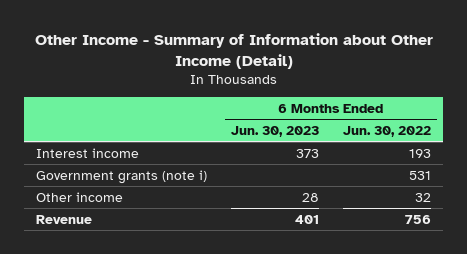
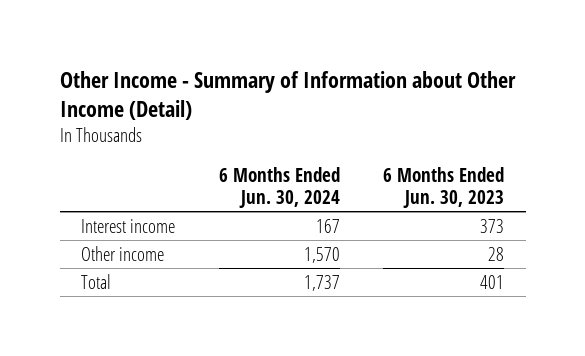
[342,126,431,138] Jun. 30, 2022 -> none
none -> [218,166,340,208] 6 Months Ended Jun. 30, 2024
[36,169,208,184] Government grants (note i) -> none
[36,214,93,224] Revenue -> [81,273,112,289] Total

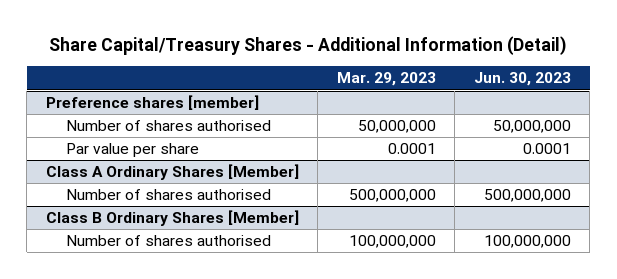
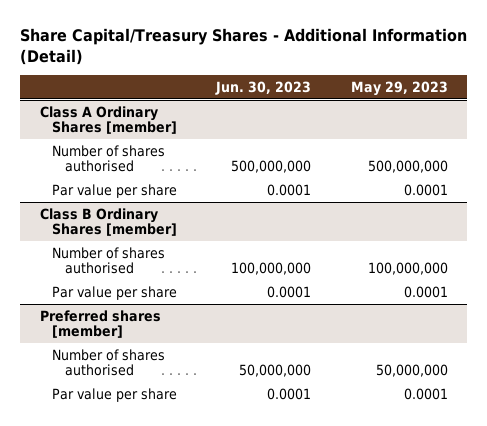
[336,72,436,87] Mar. 29, 2023 -> none
none -> [350,81,448,97] May 29, 2023
[45,95,259,111] Preference shares [member] -> none
[66,120,272,132] Number of shares authorised -> none
[66,143,200,158] Par value per share -> none
[45,164,299,181] Class A Ordinary Shares [Member] -> [39,105,178,135] Class A Ordinary Shares [member]
none -> [52,183,178,198] Par value per share
[45,210,299,227] Class B Ordinary Shares [Member] -> [39,207,178,237] Class B Ordinary Shares [member]
none -> [52,285,178,300] Par value per share
none -> [39,309,161,339] Preferred shares [member]
none -> [52,348,166,377] Number of shares authorised
none -> [52,387,178,402] Par value per share

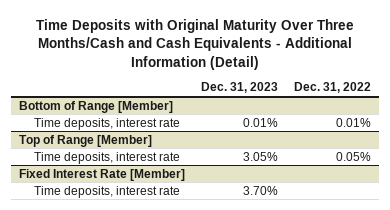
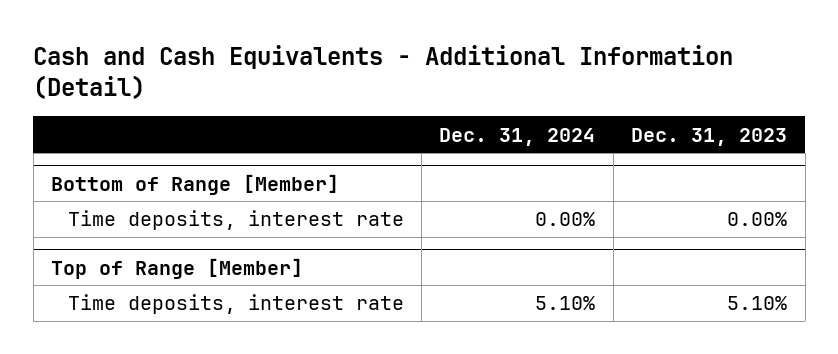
[35,18,354,70] Time Deposits with Original Maturity Over Three Months/Cash and Cash Equivalents - Additional Information (Detail) -> [33,44,734,100] Cash and Cash Equivalents - Additional Information (Detail)
[293,82,371,94] Dec. 31, 2022 -> none
none -> [439,127,596,146] Dec. 31, 2024
[242,117,278,127] 0.01% -> [727,212,788,227] 0.00%
[19,168,186,181] Fixed Interest Rate [Member] -> none
[33,185,180,198] Time deposits, interest rate -> none
[242,151,278,161] 3.05% -> [727,296,788,311] 5.10%

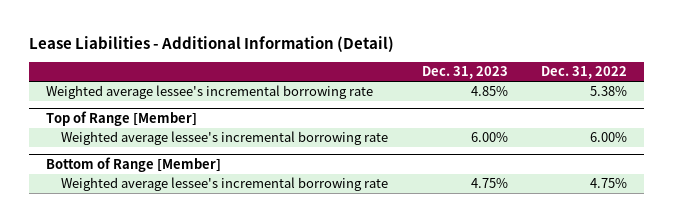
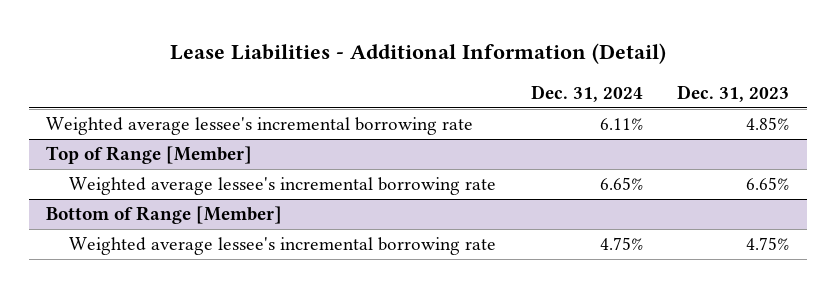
[541,66,628,80] Dec. 31, 2022 -> none
none -> [530,84,643,102] Dec. 31, 2024
[470,132,508,143] 6.00% -> [746,177,790,191] 6.65%

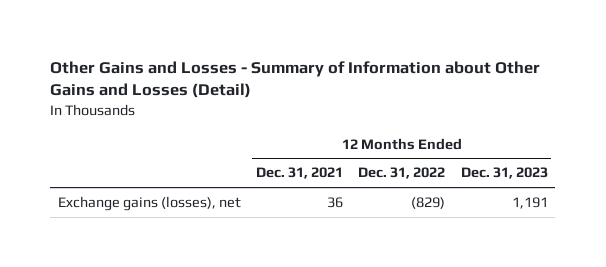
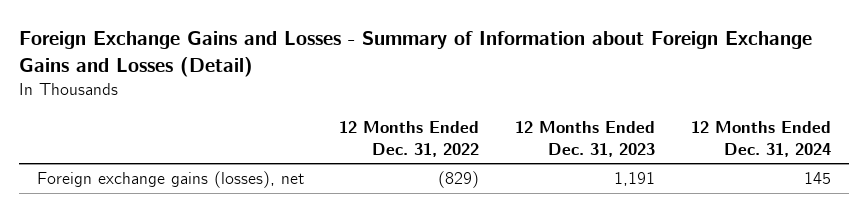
[50,60,541,99] Other Gains and Losses - Summary of Information about Other Gains and Losses (Detail) -> [18,31,812,77] Foreign Exchange Gains and Losses - Summary of Information about Foreign Exchange Gains and Losses (Detail)
[256,167,344,180] Dec. 31, 2021 -> none
none -> [691,120,832,157] 12 Months Ended Dec. 31, 2024
[57,196,241,212] Exchange gains (losses), net -> [36,171,304,189] Foreign exchange gains (losses), net

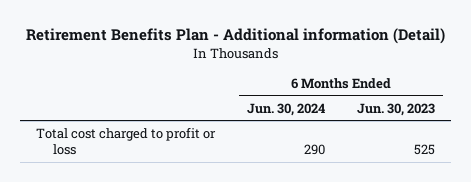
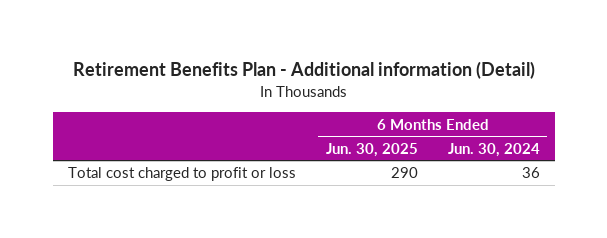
[357,102,436,116] Jun. 30, 2023 -> none
none -> [325,142,418,157] Jun. 30, 2025
[304,144,326,156] 290 -> [521,167,540,179] 36

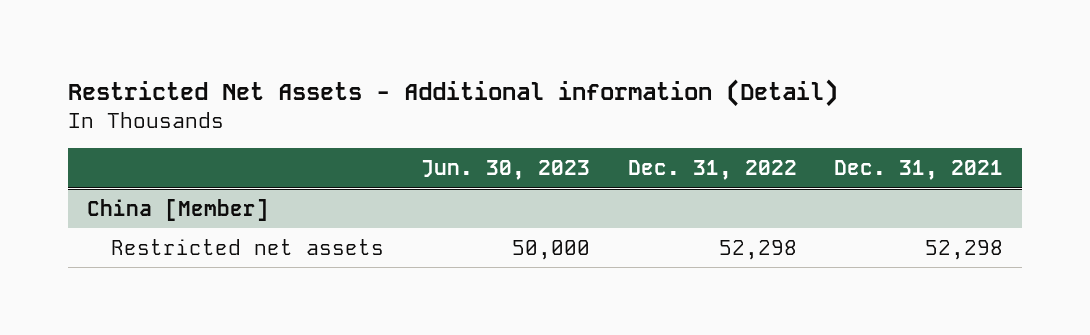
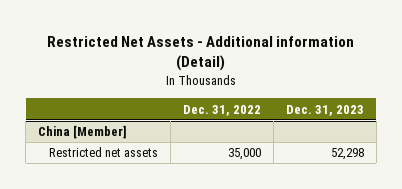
[421,159,591,180] Jun. 30, 2023 -> none
[834,159,1004,180] Dec. 31, 2021 -> none
none -> [285,104,364,116] Dec. 31, 2023
[718,239,797,260] 52,298 -> [228,148,262,161] 35,000

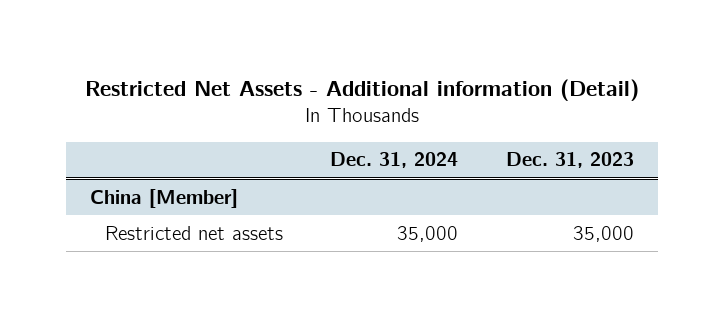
[183,104,262,116] Dec. 31, 2022 -> none
none -> [330,152,459,169] Dec. 31, 2024
[330,148,364,161] 52,298 -> [573,225,635,242] 35,000

